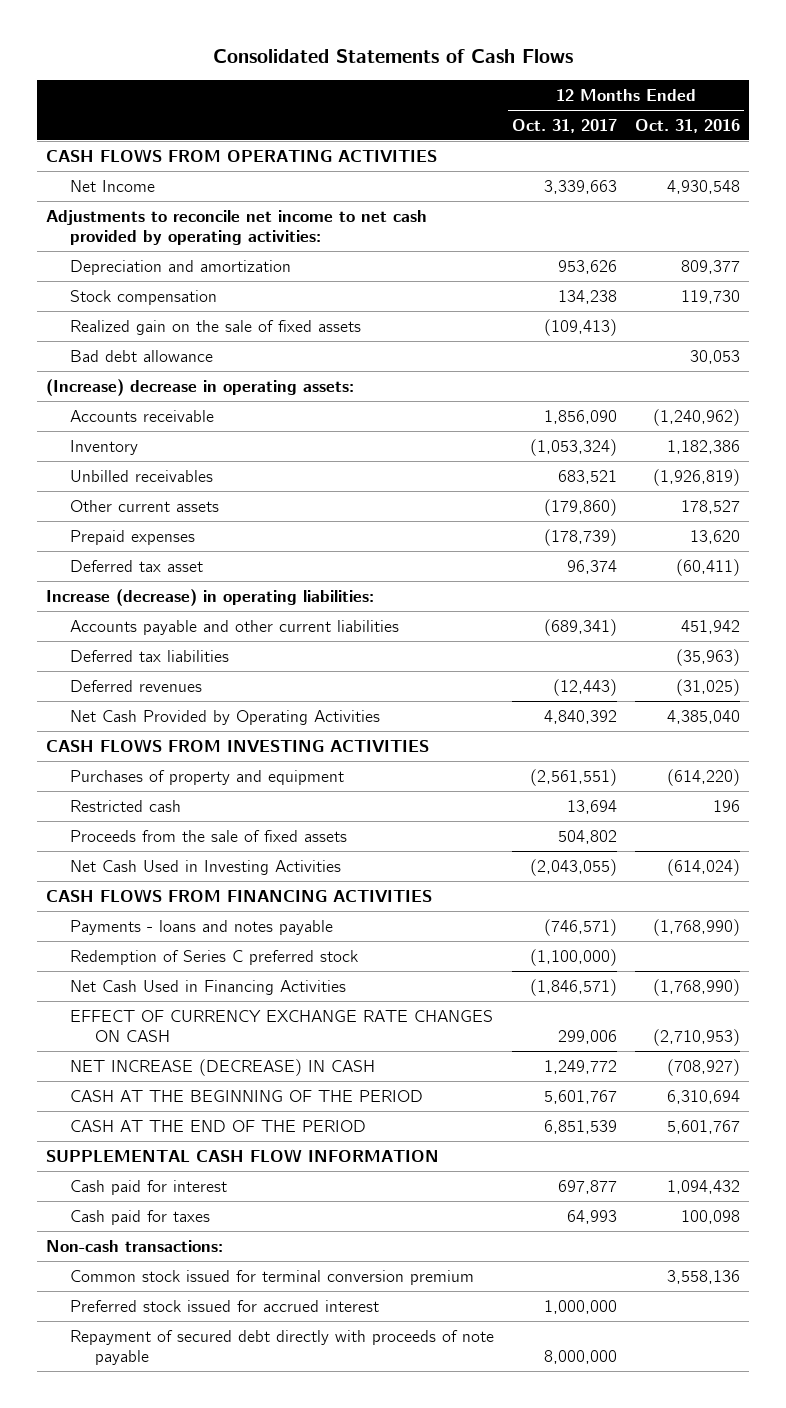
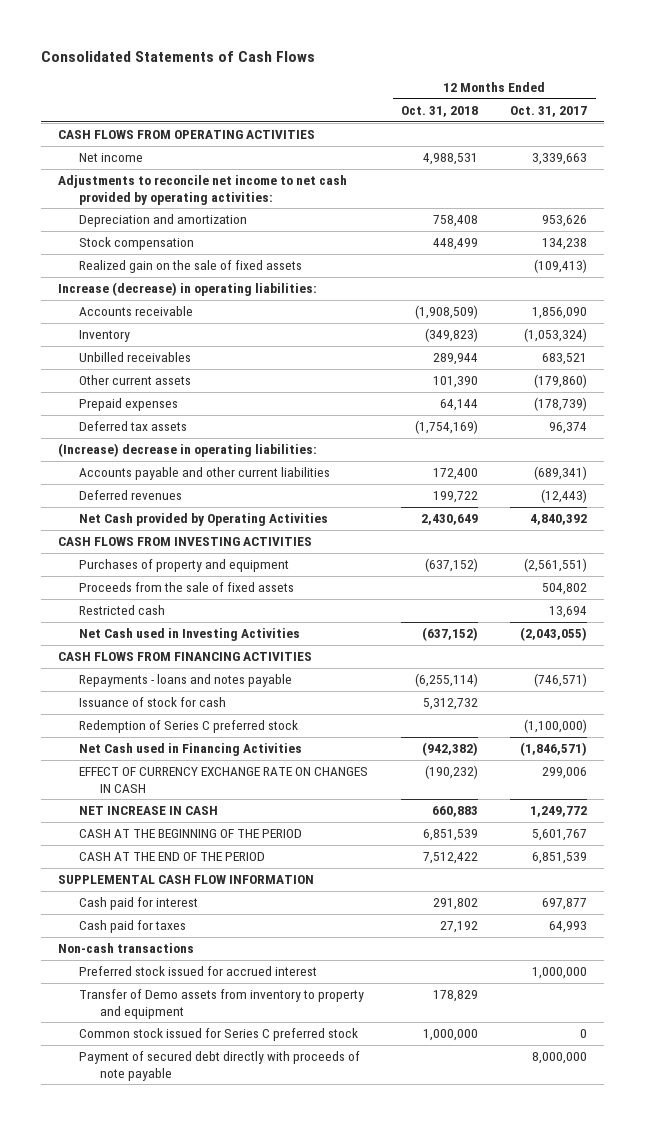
[634,118,740,133] Oct. 31, 2016 -> none
none -> [400,105,478,117] Oct. 31, 2018
[70,179,156,192] Net Income -> [79,153,144,163] Net income
[70,349,214,362] Bad debt allowance -> none
[45,378,354,396] (Increase) decrease in operating assets: -> none
[45,588,374,606] Increase (decrease) in operating liabilities: -> [57,282,317,297] Increase (decrease) in operating liabilities:
[70,559,204,572] Deferred tax asset -> [79,421,188,432] Deferred tax assets
none -> [57,443,317,458] (Increase) decrease in operating liabilities:
[70,649,230,662] Deferred tax liabilities -> none
[70,709,381,725] Net Cash Provided by Operating Activities -> [79,513,329,527] Net Cash provided by Operating Activities
[70,799,182,812] Restricted cash -> [79,605,166,616] Restricted cash
[70,859,342,875] Net Cash Used in Investing Activities -> [79,628,301,642] Net Cash used in Investing Activities
[70,919,334,935] Payments - loans and notes payable -> [79,674,293,688] Repayments - loans and notes payable
none -> [79,697,227,708] Issuance of stock for cash
[70,979,347,995] Net Cash Used in Financing Activities -> [79,743,303,757] Net Cash used in Financing Activities
[70,1009,494,1043] EFFECT OF CURRENCY EXCHANGE RATE CHANGES ON CASH -> [79,767,369,793] EFFECT OF CURRENCY EXCHANGE RATE ON CHANGES IN CASH
[70,1058,376,1076] NET INCREASE (DECREASE) IN CASH -> [79,806,219,816] NET INCREASE IN CASH
[70,1269,475,1285] Common stock issued for terminal conversion premium -> none
[45,1239,223,1252] Non-cash transactions: -> [57,943,194,954] Non-cash transactions
none -> [79,989,365,1019] Transfer of Demo assets from inventory to property and equipment
none -> [79,1028,359,1042] Common stock issued for Series C preferred stock
[70,1329,495,1366] Repayment of secured debt directly with proceeds of note payable -> [79,1051,361,1081] Payment of secured debt directly with proceeds of note payable

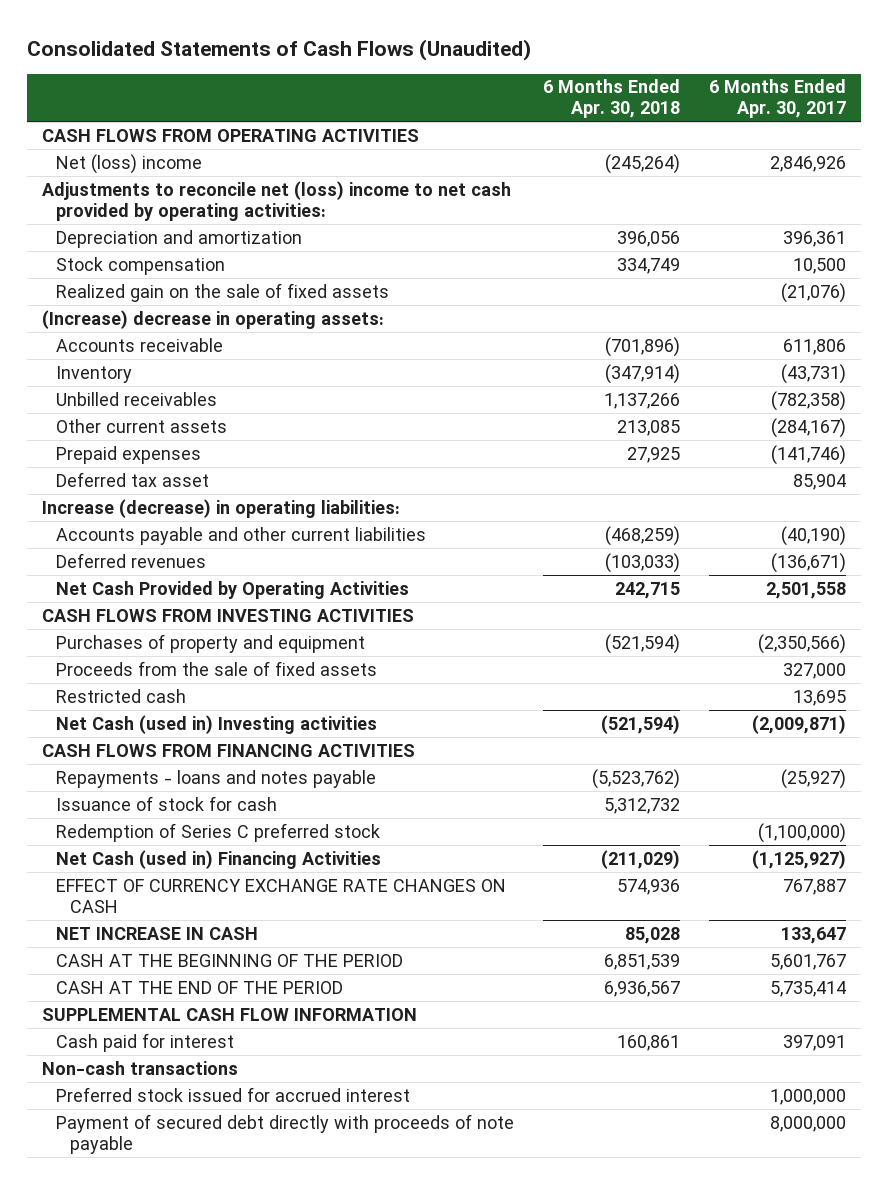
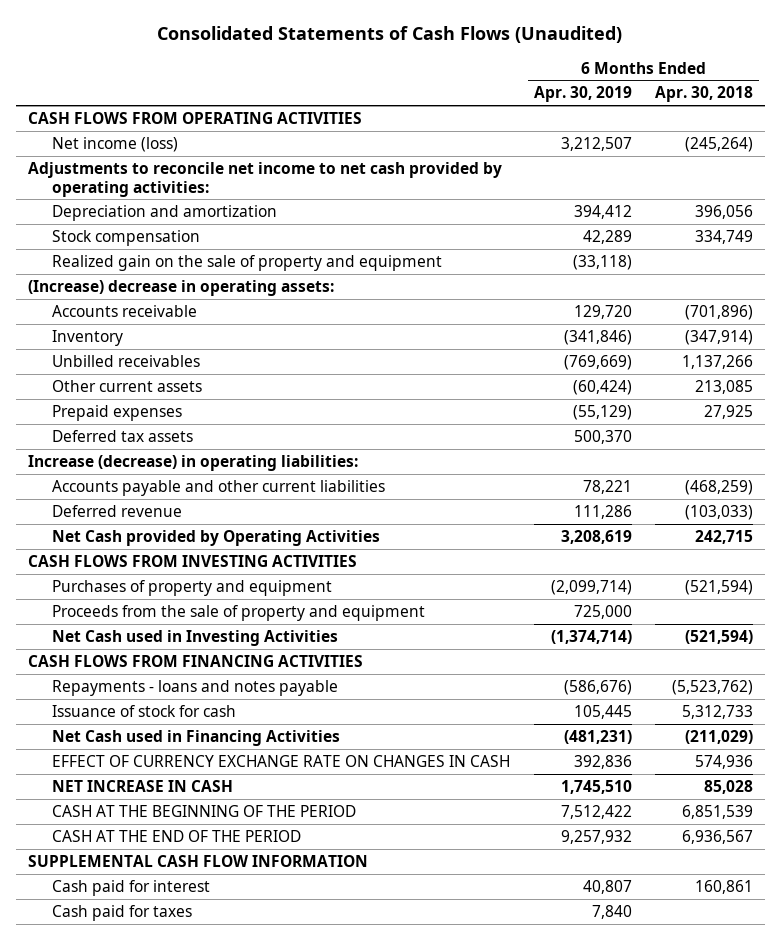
[709,79,847,119] 6 Months Ended Apr. 30, 2017 -> none
none -> [533,86,632,103] Apr. 30, 2019
[56,153,203,174] Net (loss) income -> [52,136,179,152] Net income (loss)
[42,180,512,221] Adjustments to reconcile net (loss) income to net cash provided by operating activities: -> [27,161,502,197] Adjustments to reconcile net income to net cash provided by operating activities:
[56,282,390,302] Realized gain on the sale of fixed assets -> [52,254,443,271] Realized gain on the sale of property and equipment
[56,471,210,487] Deferred tax asset -> [52,429,194,442] Deferred tax assets
[56,552,207,568] Deferred revenues -> [52,504,183,517] Deferred revenue
[56,580,410,599] Net Cash Provided by Operating Activities -> [52,529,381,546] Net Cash provided by Operating Activities
[56,688,187,703] Restricted cash -> none
[56,660,378,676] Proceeds from the sale of fixed assets -> [52,604,426,621] Proceeds from the sale of property and equipment
[56,714,378,734] Net Cash (used in) Investing activities -> [52,629,339,646] Net Cash used in Investing Activities
[56,822,381,842] Redemption of Series C preferred stock -> none
[604,797,681,814] 5,312,732 -> [682,704,754,719] 5,312,733
[56,849,382,869] Net Cash (used in) Financing Activities -> [52,729,341,746] Net Cash used in Financing Activities
[56,878,507,913] EFFECT OF CURRENCY EXCHANGE RATE CHANGES ON CASH -> [52,754,511,767] EFFECT OF CURRENCY EXCHANGE RATE ON CHANGES IN CASH
[42,1060,239,1075] Non-cash transactions -> none
[56,1086,411,1102] Preferred stock issued for accrued interest -> none
[56,1113,515,1154] Payment of secured debt directly with proceeds of note payable -> none
none -> [52,904,193,921] Cash paid for taxes

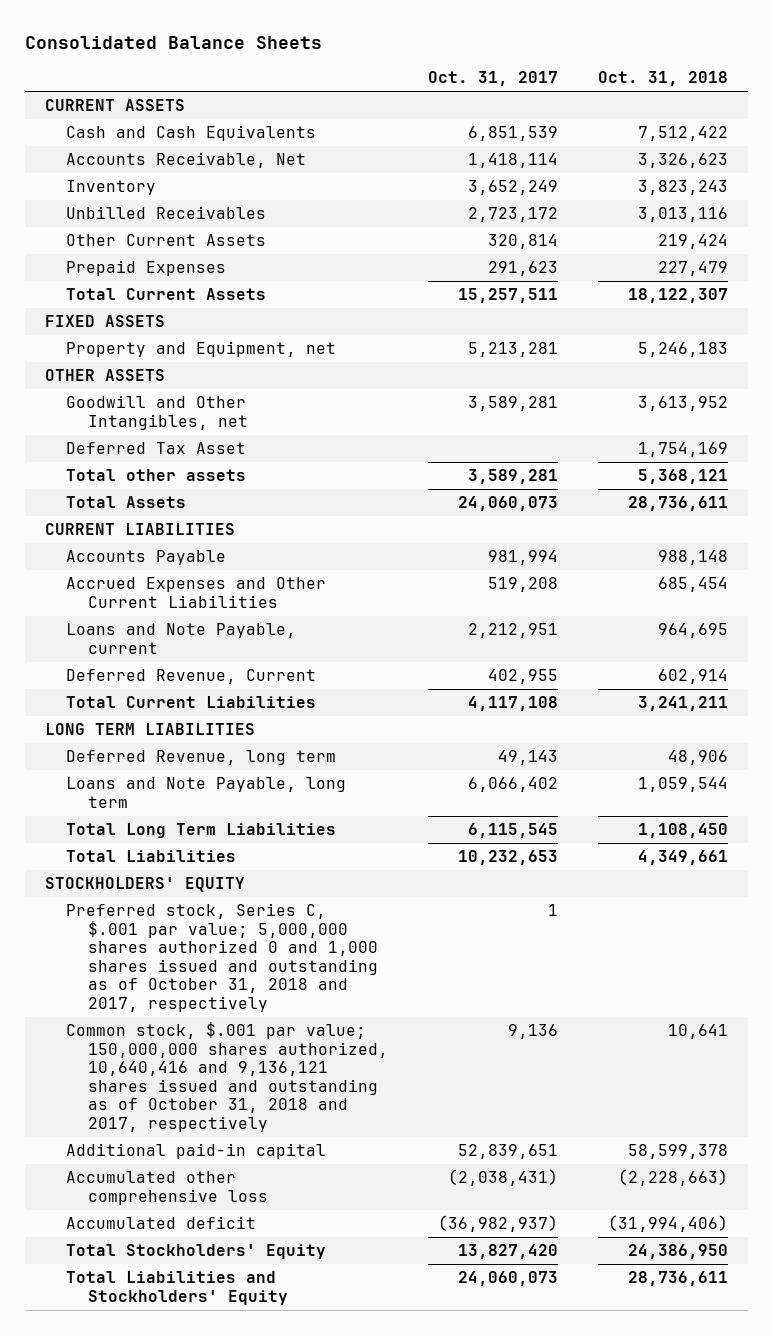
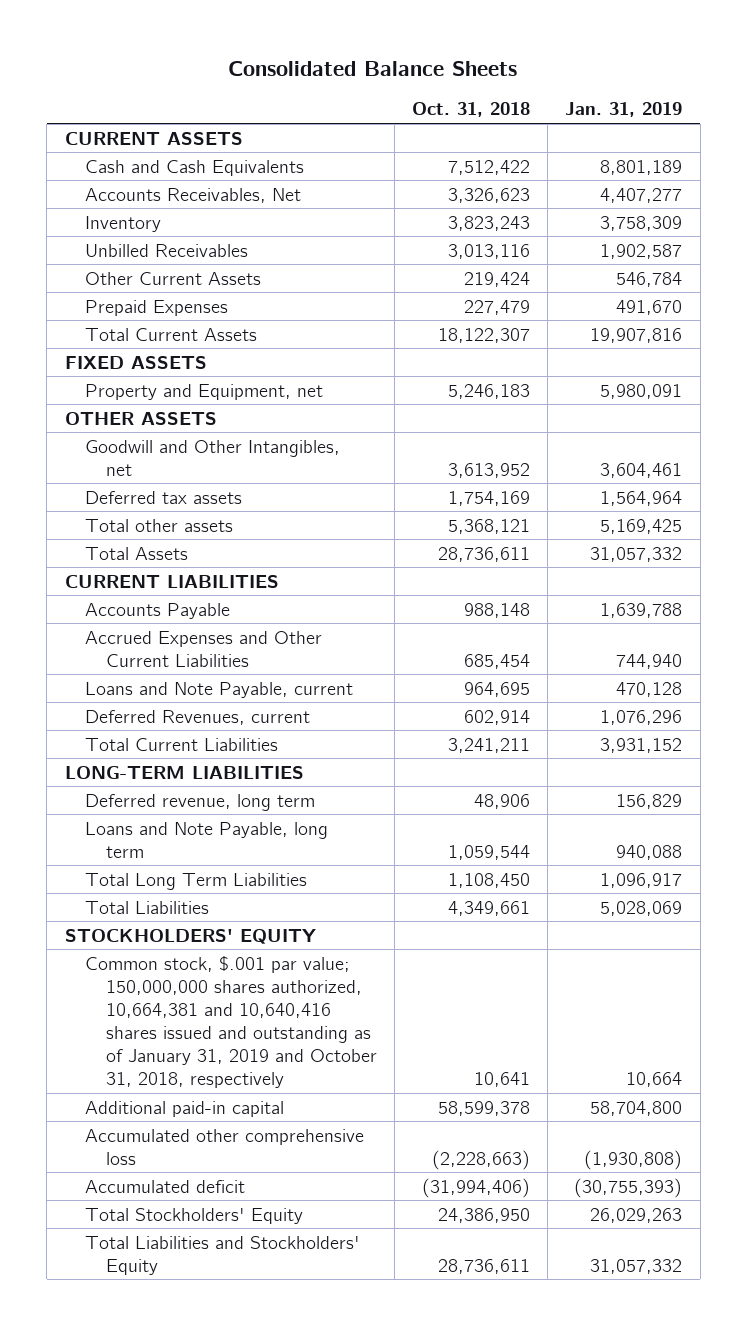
[427,71,558,87] Oct. 31, 2017 -> none
none -> [565,102,683,118] Jan. 31, 2019
[66,152,307,169] Accounts Receivable, Net -> [85,187,302,203] Accounts Receivables, Net
[66,442,247,455] Deferred Tax Asset -> [85,490,243,504] Deferred tax assets
[66,669,317,685] Deferred Revenue, Current -> [85,709,311,725] Deferred Revenues, current
[44,723,255,736] LONG TERM LIABILITIES -> [64,765,304,779] LONG-TERM LIABILITIES
[66,750,337,766] Deferred Revenue, long term -> [85,793,316,811] Deferred revenue, long term
[66,903,378,1012] Preferred stock, Series C, $.001 par value; 5,000,000 shares authorized 0 and 1,000 shares issued and outstanding as of October 31, 2018 and 2017, respectively -> none
[66,1022,388,1132] Common stock, $.001 par value; 150,000,000 shares authorized, 10,640,416 and 9,136,121 shares issued and outstanding as of October 31, 2018 and 2017, respectively -> [85,955,377,1089] Common stock, $.001 par value; 150,000,000 shares authorized, 10,664,381 and 10,640,416 shares issued and outstanding as of January 31, 2019 and October 31, 2018, respectively

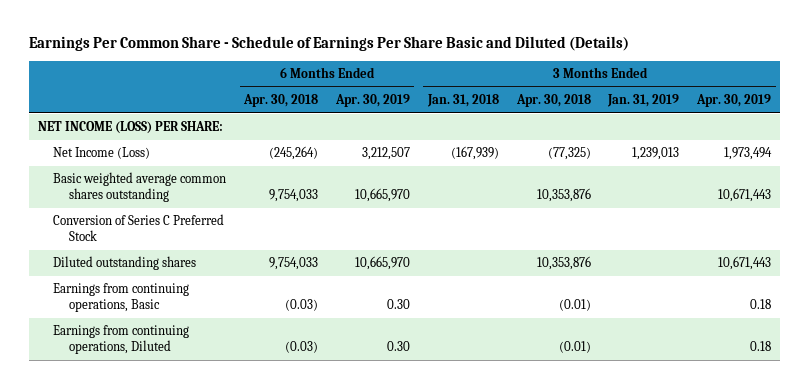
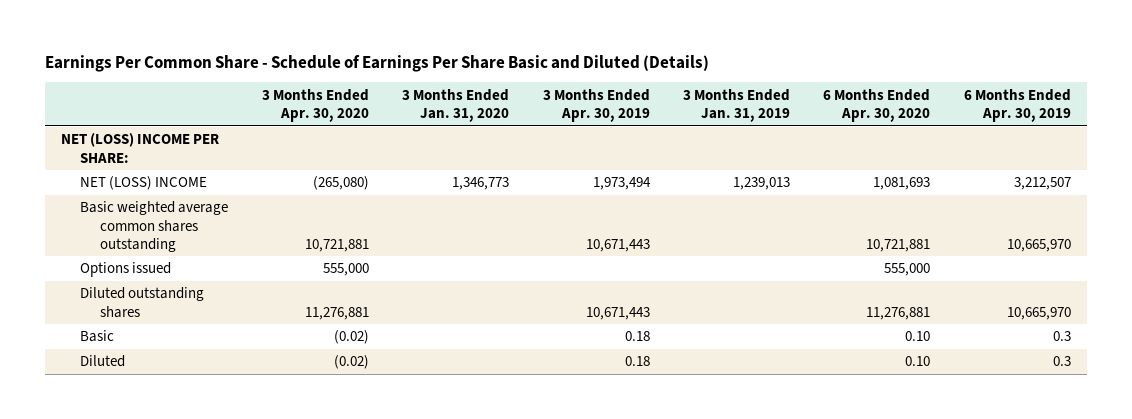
[243,93,319,107] Apr. 30, 2018 -> none
[426,93,499,107] Jan. 31, 2018 -> none
[515,93,591,107] Apr. 30, 2018 -> none
none -> [261,88,369,123] 3 Months Ended Apr. 30, 2020
none -> [402,88,510,123] 3 Months Ended Jan. 31, 2020
none -> [823,88,931,123] 6 Months Ended Apr. 30, 2020
[37,121,223,135] NET INCOME (LOSS) PER SHARE: -> [61,133,220,163] NET (LOSS) INCOME PER SHARE:
[53,147,151,160] Net Income (Loss) -> [80,176,208,191] NET (LOSS) INCOME
[53,214,225,242] Conversion of Series C Preferred Stock -> none
none -> [80,262,172,278] Options issued
[53,283,190,313] Earnings from continuing operations, Basic -> [80,330,115,343] Basic
[386,299,410,310] 0.30 -> [1052,331,1071,342] 0.3
[53,325,190,355] Earnings from continuing operations, Diluted -> [80,355,126,368] Diluted
[386,341,410,352] 0.30 -> [1052,356,1071,367] 0.3

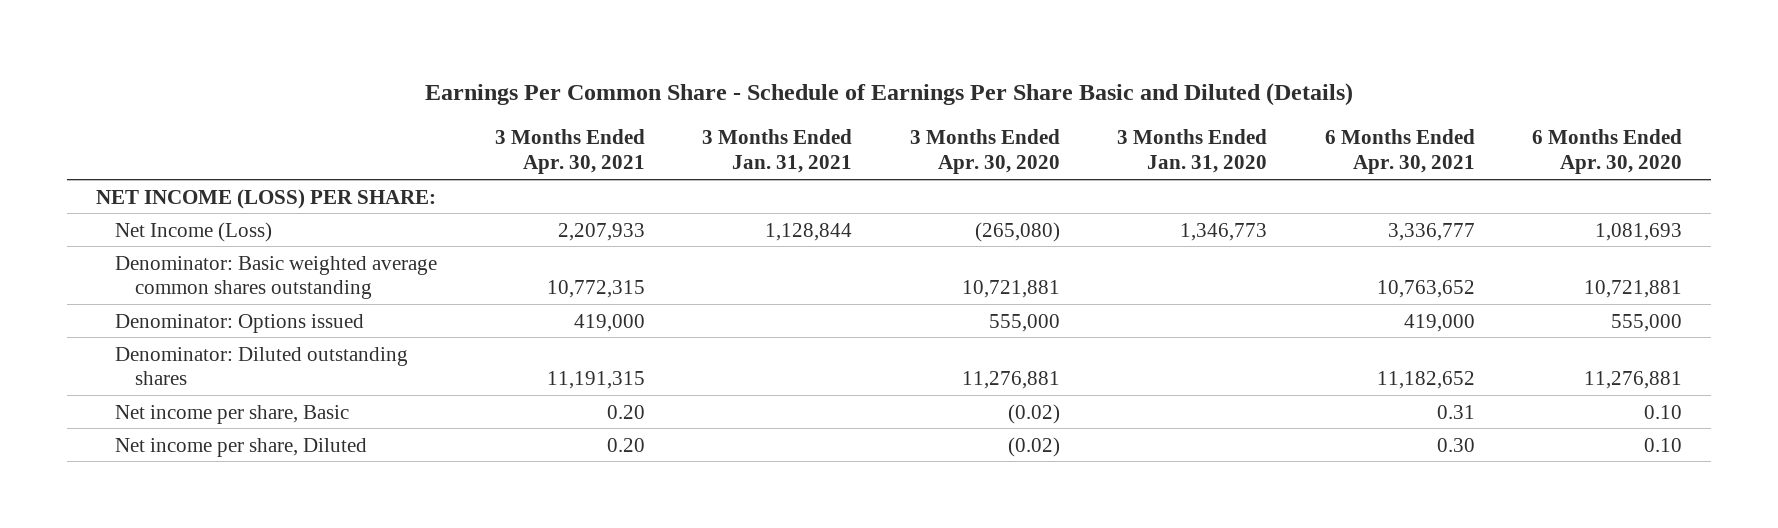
[542,88,650,123] 3 Months Ended Apr. 30, 2019 -> none
[682,88,790,123] 3 Months Ended Jan. 31, 2019 -> none
[963,88,1071,123] 6 Months Ended Apr. 30, 2019 -> none
none -> [494,129,645,175] 3 Months Ended Apr. 30, 2021
none -> [702,129,853,174] 3 Months Ended Jan. 31, 2021
none -> [1324,129,1475,175] 6 Months Ended Apr. 30, 2021
[61,133,220,163] NET (LOSS) INCOME PER SHARE: -> [95,188,436,209] NET INCOME (LOSS) PER SHARE:
[80,176,208,191] NET (LOSS) INCOME -> [115,221,273,242] Net Income (Loss)
[80,201,229,253] Basic weighted average common shares outstanding -> [115,255,438,300] Denominator: Basic weighted average common shares outstanding
[80,262,172,278] Options issued -> [115,313,365,333] Denominator: Options issued
[80,287,205,318] Diluted outstanding shares -> [115,346,409,386] Denominator: Diluted outstanding shares
[80,330,115,343] Basic -> [115,404,350,424] Net income per share, Basic
[80,355,126,368] Diluted -> [115,437,368,457] Net income per share, Diluted

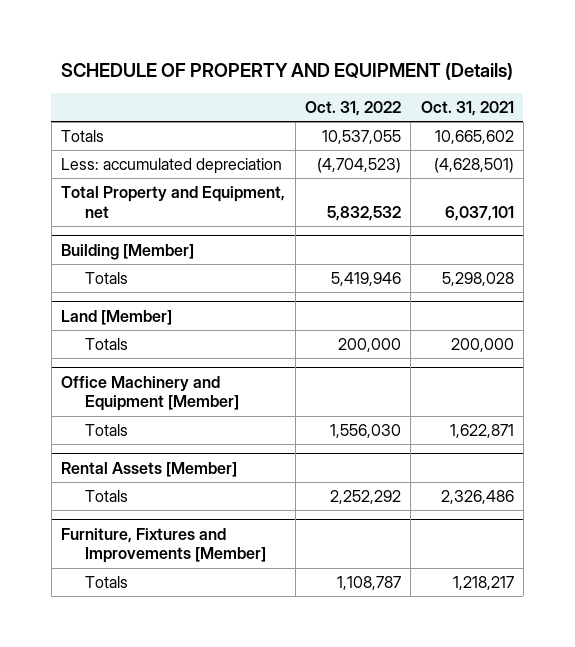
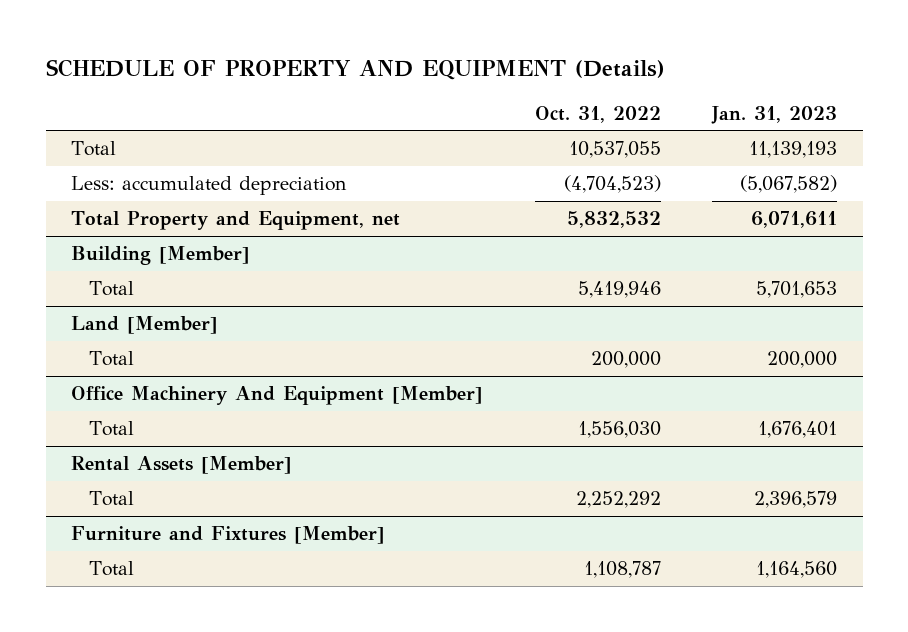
[420,100,514,116] Oct. 31, 2021 -> none
none -> [711,105,838,124] Jan. 31, 2023
[61,130,105,143] Totals -> [71,141,117,157] Total
[84,272,128,285] Totals -> [89,281,135,297] Total
[84,338,128,351] Totals -> [89,351,135,367] Total
[61,375,239,412] Office Machinery and Equipment [Member] -> [71,386,484,406] Office Machinery And Equipment [Member]
[84,424,128,437] Totals -> [89,421,135,437] Total
[84,490,128,503] Totals -> [89,491,135,507] Total
[61,527,266,564] Furniture, Fixtures and Improvements [Member] -> [71,526,386,545] Furniture and Fixtures [Member]
[84,576,128,589] Totals -> [89,561,135,577] Total

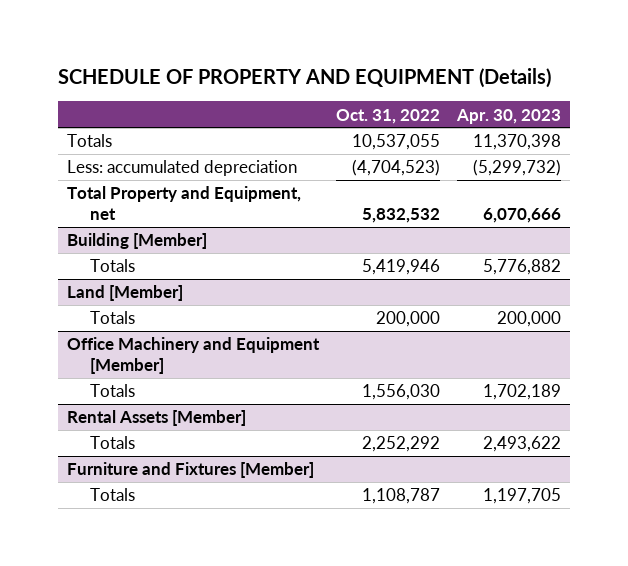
[711,105,838,124] Jan. 31, 2023 -> none
none -> [456,108,562,124] Apr. 30, 2023
[71,141,117,157] Total -> [66,134,112,148] Totals
[89,281,135,297] Total -> [89,259,135,273] Totals
[89,351,135,367] Total -> [89,311,135,325] Totals
[71,386,484,406] Office Machinery And Equipment [Member] -> [66,337,320,375] Office Machinery and Equipment [Member]
[89,421,135,437] Total -> [89,384,135,398] Totals
[89,491,135,507] Total -> [89,436,135,450] Totals
[89,561,135,577] Total -> [89,488,135,502] Totals

